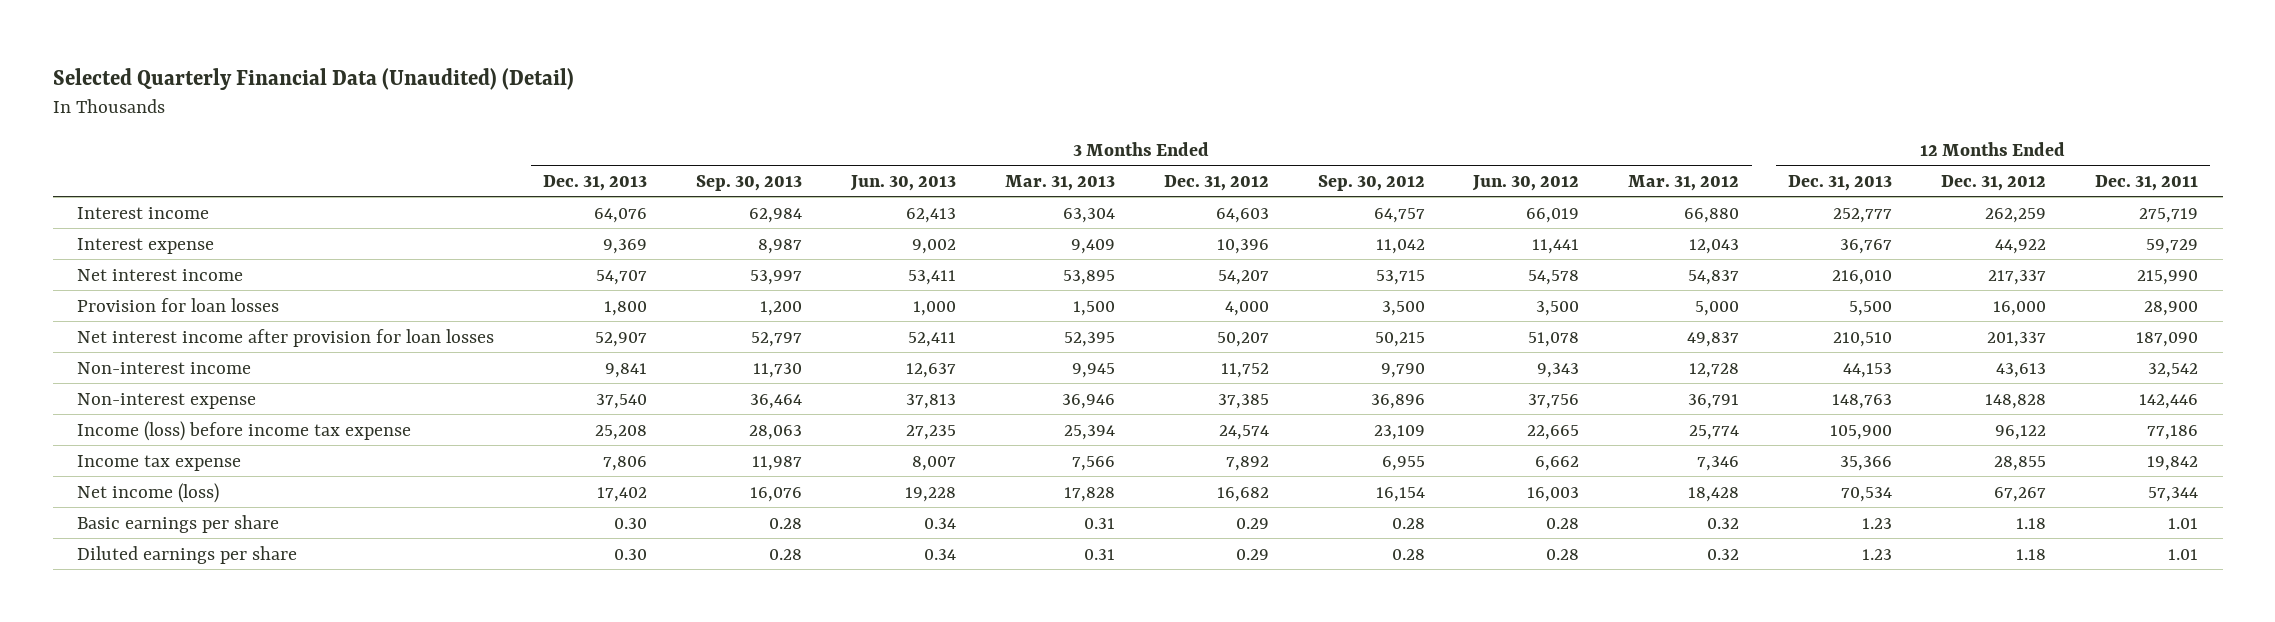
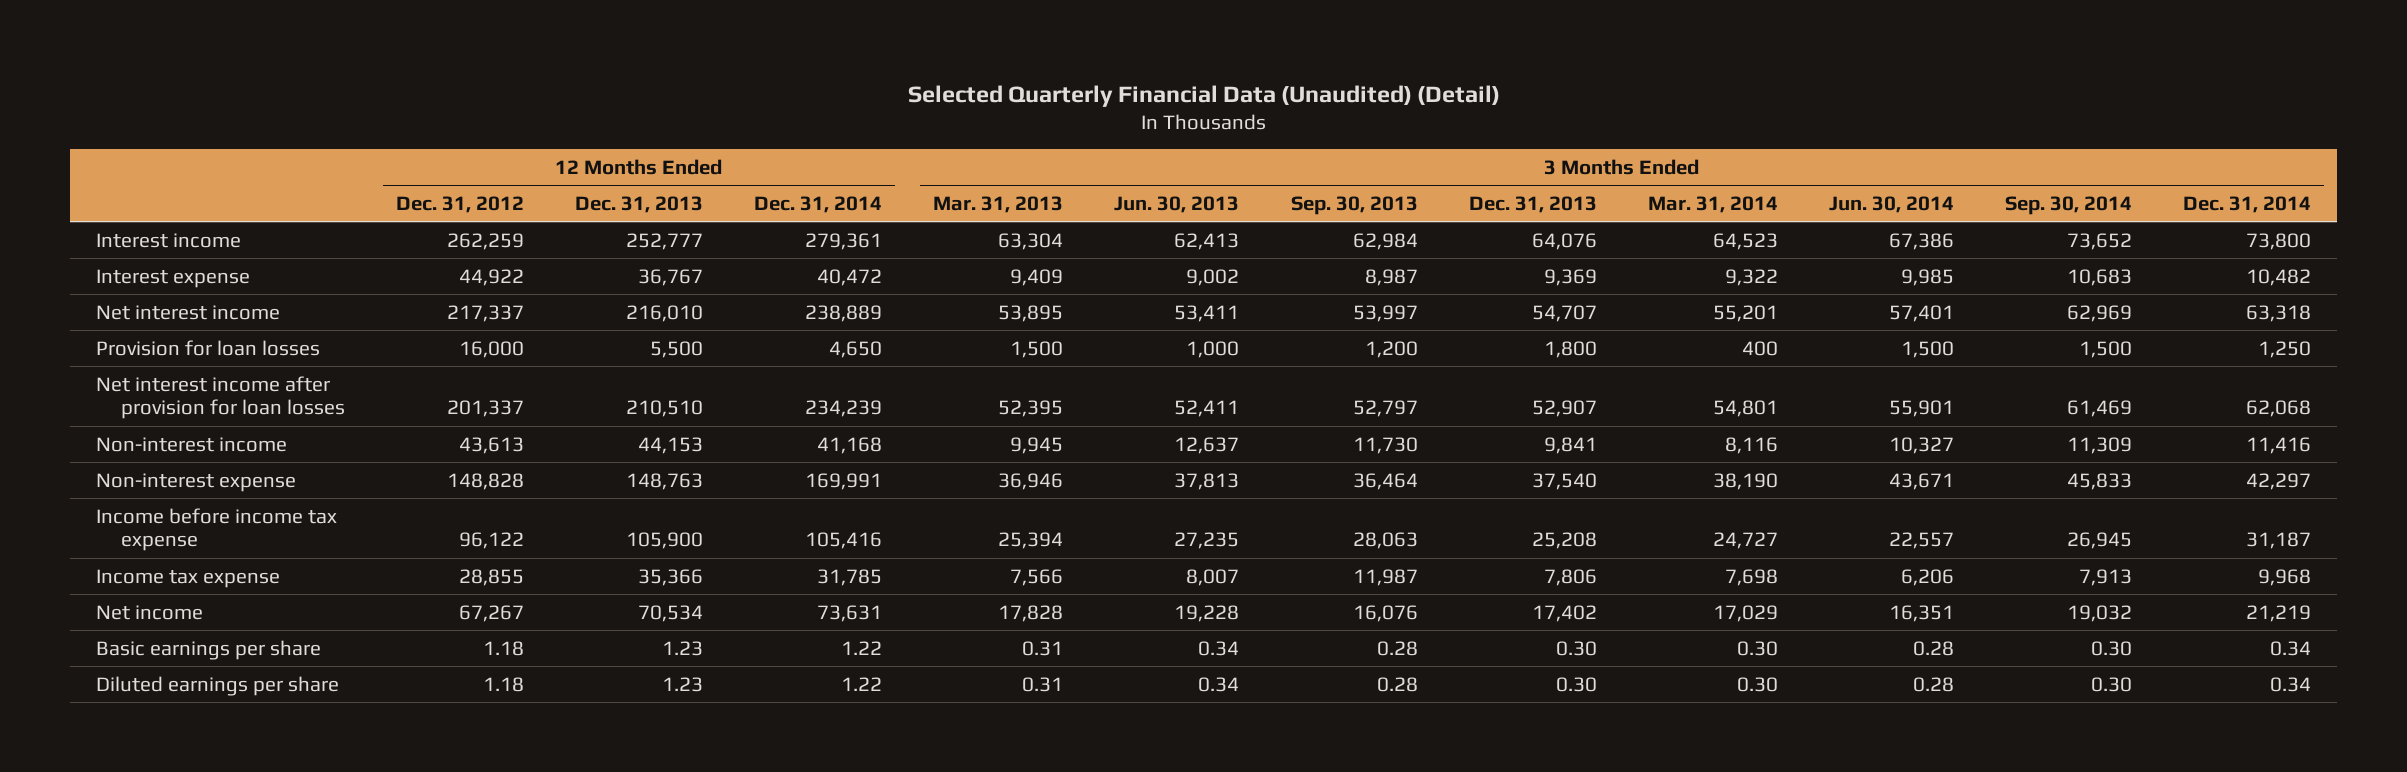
[1163,174,1269,191] Dec. 31, 2012 -> none
[1317,174,1425,191] Sep. 30, 2012 -> none
[1472,174,1580,191] Jun. 30, 2012 -> none
[1628,174,1740,191] Mar. 31, 2012 -> none
[2095,174,2199,191] Dec. 31, 2011 -> none
none -> [754,195,883,213] Dec. 31, 2014
none -> [1647,195,1778,213] Mar. 31, 2014
none -> [1829,195,1955,213] Jun. 30, 2014
none -> [2005,195,2133,215] Sep. 30, 2014
none -> [2183,195,2312,213] Dec. 31, 2014
[77,420,412,441] Income (loss) before income tax expense -> [95,507,337,552] Income before income tax expense
[77,482,220,503] Net income (loss) -> [95,604,203,620] Net income

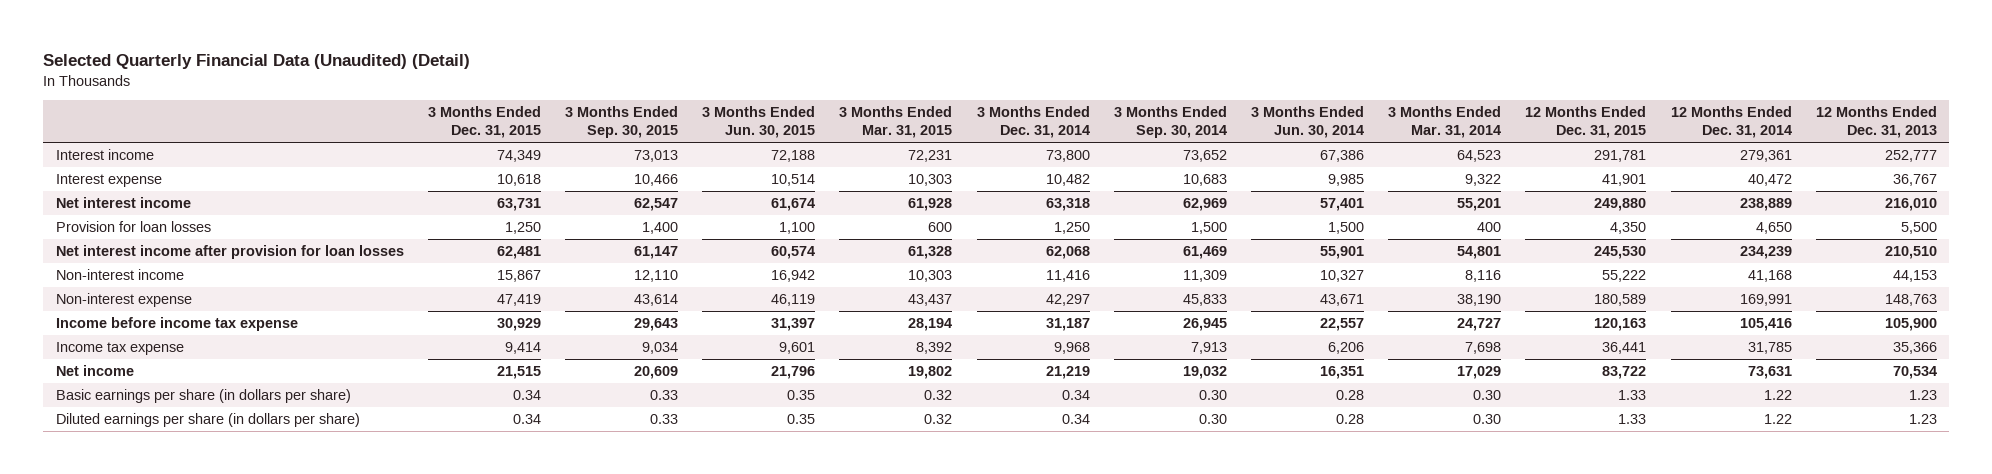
[395,195,524,213] Dec. 31, 2012 -> none
[933,195,1064,213] Mar. 31, 2013 -> none
[1114,195,1240,213] Jun. 30, 2013 -> none
[1290,195,1418,215] Sep. 30, 2013 -> none
[1468,195,1597,213] Dec. 31, 2013 -> none
none -> [427,106,541,139] 3 Months Ended Dec. 31, 2015
none -> [564,106,678,139] 3 Months Ended Sep. 30, 2015
none -> [702,106,816,139] 3 Months Ended Jun. 30, 2015
none -> [839,106,953,139] 3 Months Ended Mar. 31, 2015
none -> [1525,106,1647,139] 12 Months Ended Dec. 31, 2015
[95,639,321,660] Basic earnings per share -> [55,388,351,403] Basic earnings per share (in dollars per share)
[95,675,339,696] Diluted earnings per share -> [55,412,360,427] Diluted earnings per share (in dollars per share)

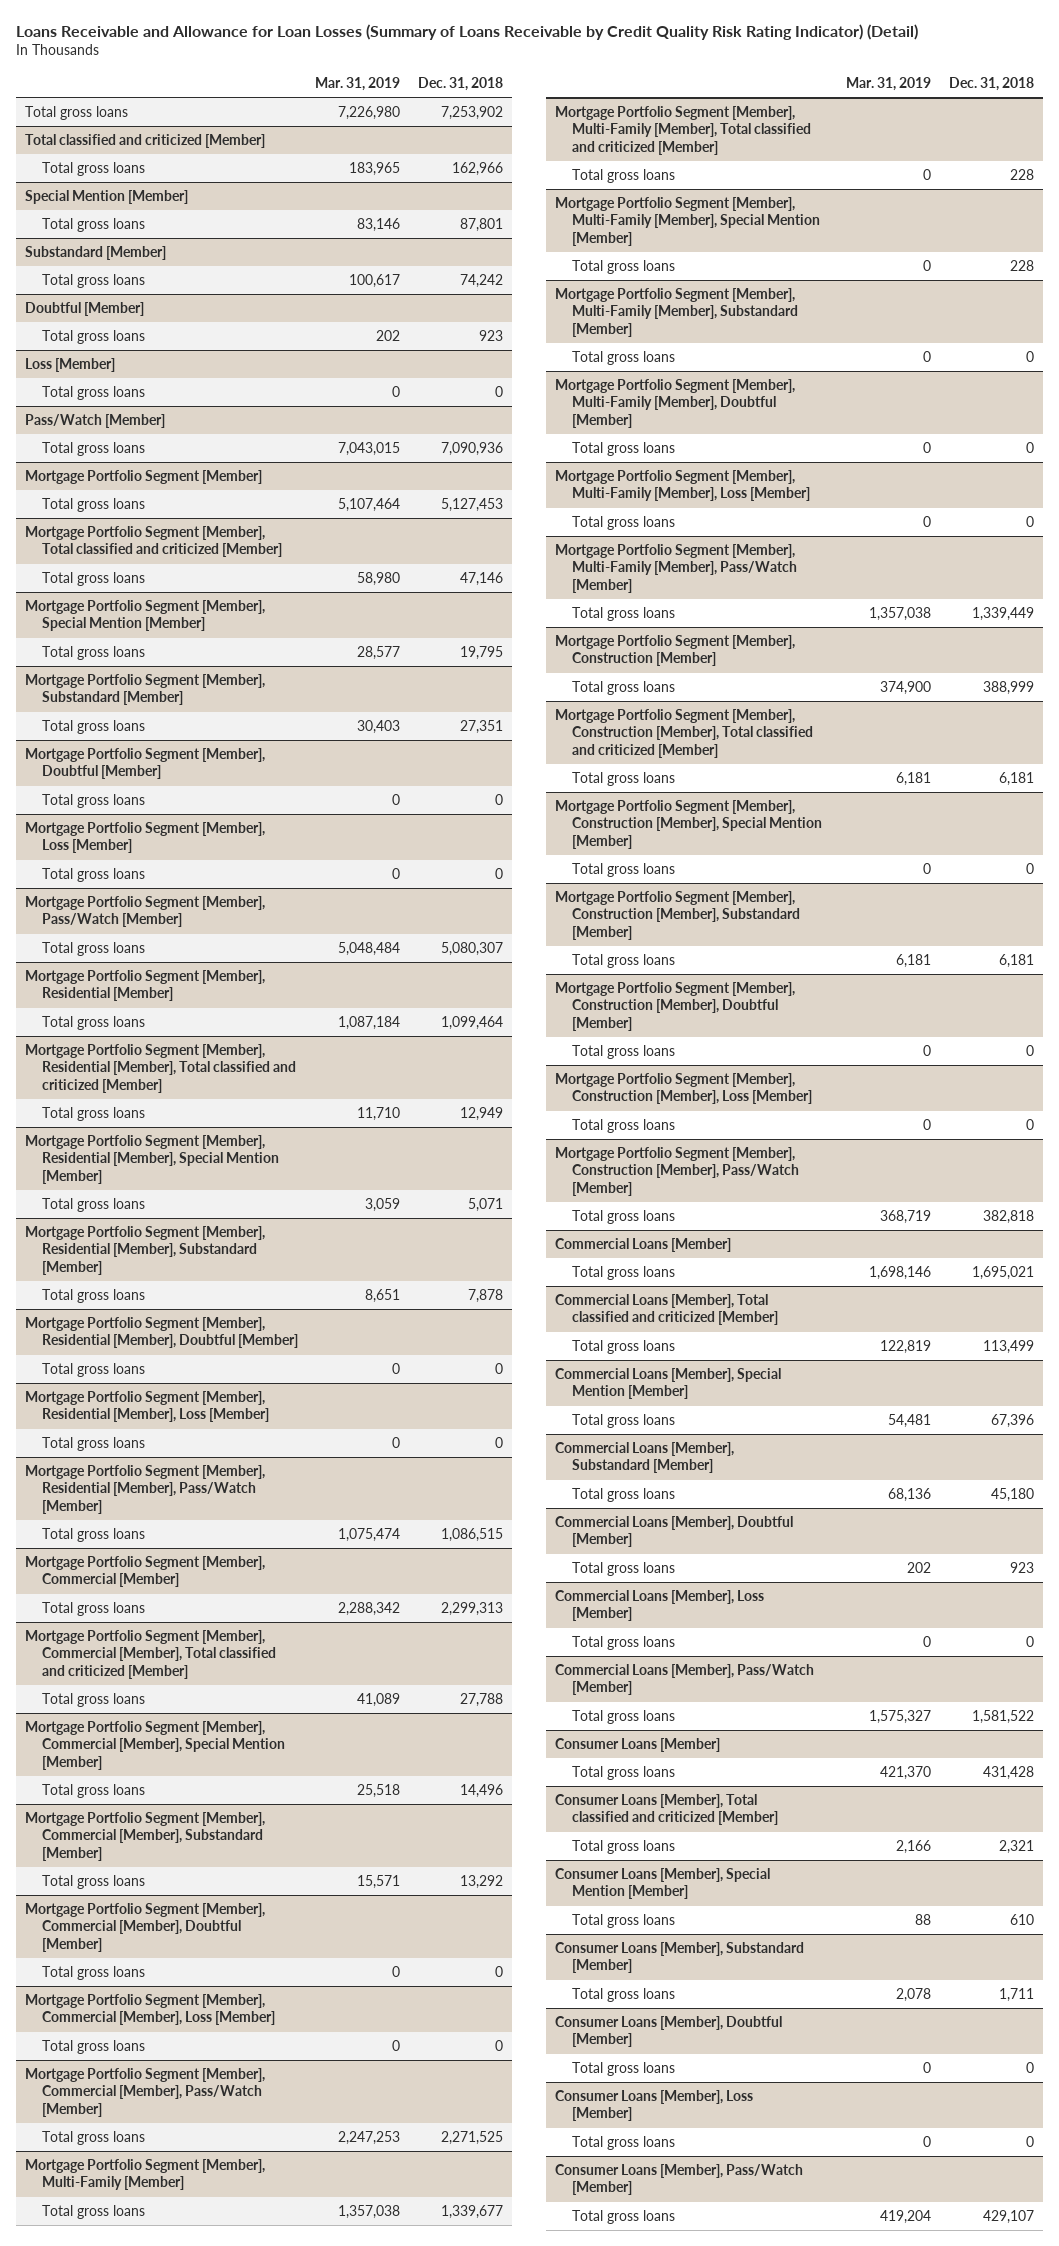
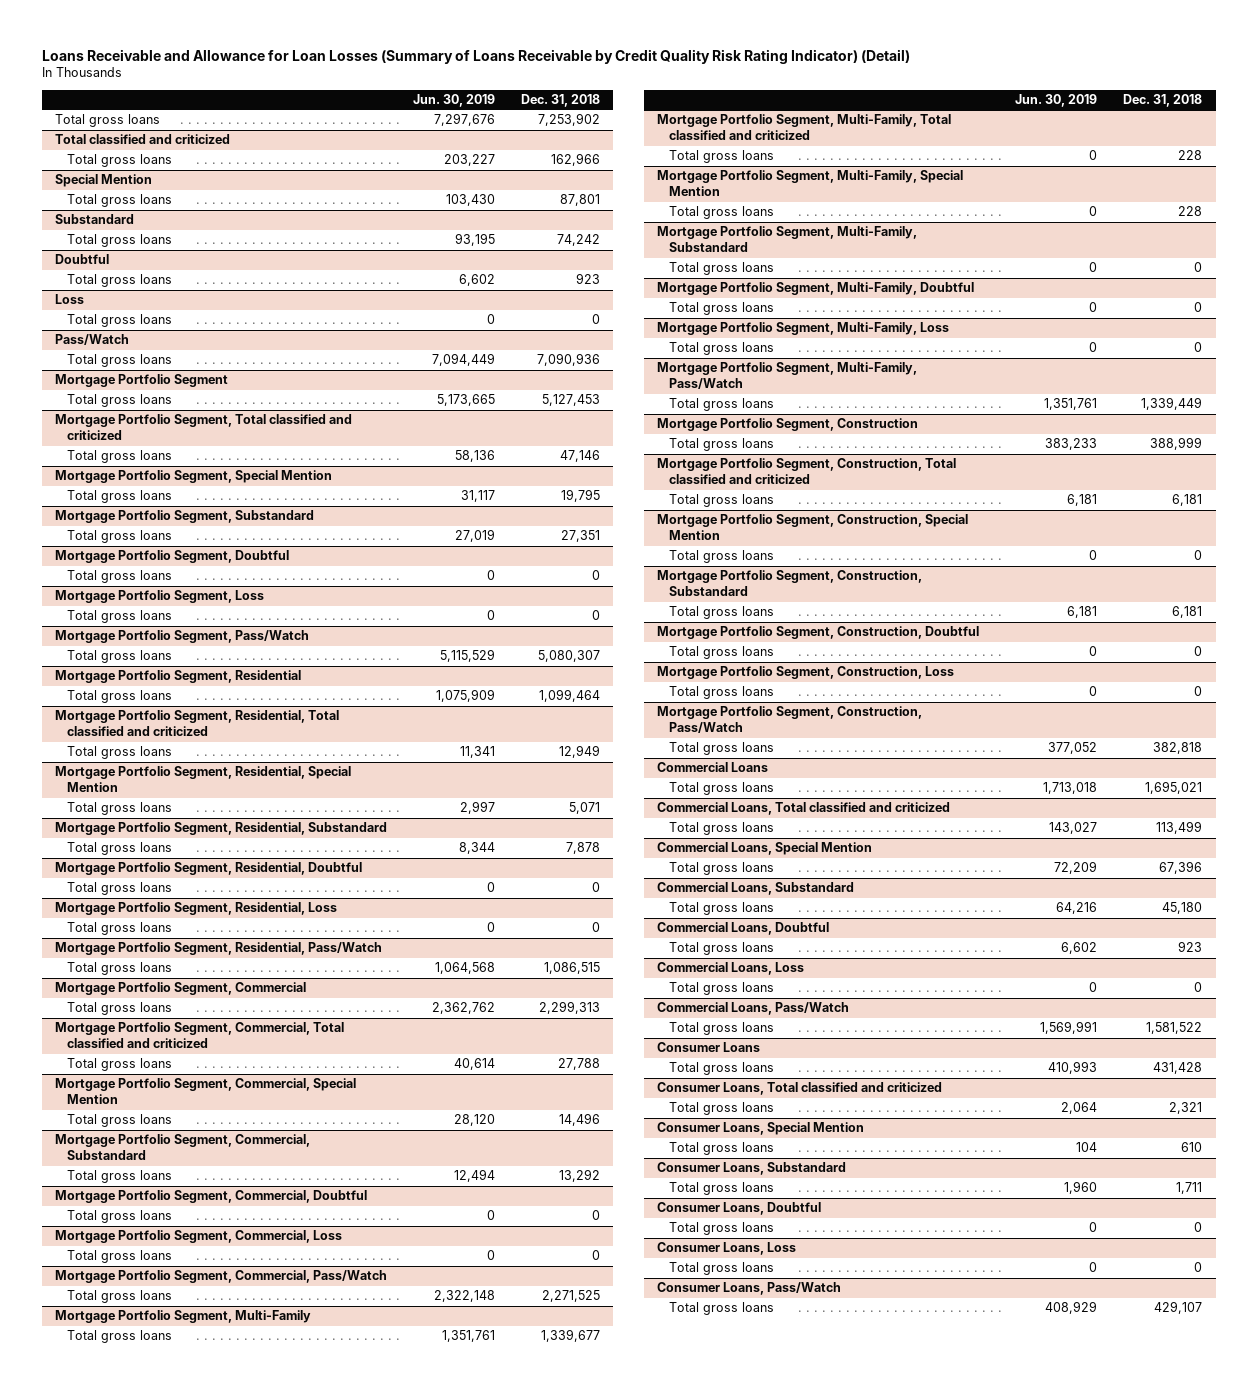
[315,76,401,91] Mar. 31, 2019 -> none
none -> [413,93,496,107] Jun. 30, 2019
[24,134,265,149] Total classified and criticized [Member] -> [54,134,230,145] Total classified and criticized
[24,190,188,205] Special Mention [Member] -> [54,174,152,188] Special Mention
[24,246,166,261] Substandard [Member] -> [54,214,134,225] Substandard
[24,302,144,317] Doubtful [Member] -> [54,254,109,265] Doubtful
[24,358,115,373] Loss [Member] -> [54,294,84,305] Loss
[24,414,165,429] Pass/Watch [Member] -> [54,334,129,346] Pass/Watch
[24,470,262,485] Mortgage Portfolio Segment [Member] -> [54,374,228,388] Mortgage Portfolio Segment
[24,526,282,558] Mortgage Portfolio Segment [Member], Total classified and criticized [Member] -> [54,414,352,441] Mortgage Portfolio Segment, Total classified and criticized
[24,600,265,632] Mortgage Portfolio Segment [Member], Special Mention [Member] -> [54,470,332,484] Mortgage Portfolio Segment, Special Mention
[24,674,265,706] Mortgage Portfolio Segment [Member], Substandard [Member] -> [54,510,314,524] Mortgage Portfolio Segment, Substandard
[24,748,265,780] Mortgage Portfolio Segment [Member], Doubtful [Member] -> [54,550,289,564] Mortgage Portfolio Segment, Doubtful
[24,822,265,854] Mortgage Portfolio Segment [Member], Loss [Member] -> [54,590,264,604] Mortgage Portfolio Segment, Loss
[24,896,265,928] Mortgage Portfolio Segment [Member], Pass/Watch [Member] -> [54,630,309,644] Mortgage Portfolio Segment, Pass/Watch
[24,970,265,1002] Mortgage Portfolio Segment [Member], Residential [Member] -> [54,670,301,684] Mortgage Portfolio Segment, Residential
[24,1044,296,1093] Mortgage Portfolio Segment [Member], Residential [Member], Total classified and criticized [Member] -> [54,710,339,737] Mortgage Portfolio Segment, Residential, Total classified and criticized
[24,1135,279,1184] Mortgage Portfolio Segment [Member], Residential [Member], Special Mention [Member] -> [54,766,351,793] Mortgage Portfolio Segment, Residential, Special Mention
[24,1226,265,1275] Mortgage Portfolio Segment [Member], Residential [Member], Substandard [Member] -> [54,822,387,836] Mortgage Portfolio Segment, Residential, Substandard
[24,1317,298,1349] Mortgage Portfolio Segment [Member], Residential [Member], Doubtful [Member] -> [54,862,362,876] Mortgage Portfolio Segment, Residential, Doubtful
[24,1391,269,1423] Mortgage Portfolio Segment [Member], Residential [Member], Loss [Member] -> [54,902,337,916] Mortgage Portfolio Segment, Residential, Loss
[24,1465,265,1514] Mortgage Portfolio Segment [Member], Residential [Member], Pass/Watch [Member] -> [54,942,382,956] Mortgage Portfolio Segment, Residential, Pass/Watch
[24,1556,265,1588] Mortgage Portfolio Segment [Member], Commercial [Member] -> [54,982,306,996] Mortgage Portfolio Segment, Commercial
[24,1630,276,1679] Mortgage Portfolio Segment [Member], Commercial [Member], Total classified and criticized [Member] -> [54,1022,344,1049] Mortgage Portfolio Segment, Commercial, Total classified and criticized
[24,1721,285,1770] Mortgage Portfolio Segment [Member], Commercial [Member], Special Mention [Member] -> [54,1078,356,1105] Mortgage Portfolio Segment, Commercial, Special Mention
[24,1812,265,1861] Mortgage Portfolio Segment [Member], Commercial [Member], Substandard [Member] -> [54,1134,310,1161] Mortgage Portfolio Segment, Commercial, Substandard
[24,1903,265,1952] Mortgage Portfolio Segment [Member], Commercial [Member], Doubtful [Member] -> [54,1190,367,1204] Mortgage Portfolio Segment, Commercial, Doubtful
[24,1994,275,2026] Mortgage Portfolio Segment [Member], Commercial [Member], Loss [Member] -> [54,1230,342,1244] Mortgage Portfolio Segment, Commercial, Loss
[24,2068,265,2117] Mortgage Portfolio Segment [Member], Commercial [Member], Pass/Watch [Member] -> [54,1270,387,1284] Mortgage Portfolio Segment, Commercial, Pass/Watch
[24,2159,265,2191] Mortgage Portfolio Segment [Member], Multi-Family [Member] -> [54,1310,311,1324] Mortgage Portfolio Segment, Multi-Family
[555,106,811,155] Mortgage Portfolio Segment [Member], Multi-Family [Member], Total classified and criticized [Member] -> [657,114,952,141] Mortgage Portfolio Segment, Multi-Family, Total classified and criticized
[555,197,820,246] Mortgage Portfolio Segment [Member], Multi-Family [Member], Special Mention [Member] -> [657,170,964,197] Mortgage Portfolio Segment, Multi-Family, Special Mention
[555,288,798,337] Mortgage Portfolio Segment [Member], Multi-Family [Member], Substandard [Member] -> [657,226,918,253] Mortgage Portfolio Segment, Multi-Family, Substandard
[555,379,796,428] Mortgage Portfolio Segment [Member], Multi-Family [Member], Doubtful [Member] -> [657,282,975,296] Mortgage Portfolio Segment, Multi-Family, Doubtful
[555,470,810,502] Mortgage Portfolio Segment [Member], Multi-Family [Member], Loss [Member] -> [657,322,950,336] Mortgage Portfolio Segment, Multi-Family, Loss
[555,544,797,593] Mortgage Portfolio Segment [Member], Multi-Family [Member], Pass/Watch [Member] -> [657,362,918,390] Mortgage Portfolio Segment, Multi-Family, Pass/Watch
[555,635,796,667] Mortgage Portfolio Segment [Member], Construction [Member] -> [657,418,919,432] Mortgage Portfolio Segment, Construction
[555,709,813,758] Mortgage Portfolio Segment [Member], Construction [Member], Total classified and criticized [Member] -> [657,458,957,485] Mortgage Portfolio Segment, Construction, Total classified and criticized
[555,800,822,849] Mortgage Portfolio Segment [Member], Construction [Member], Special Mention [Member] -> [657,514,969,541] Mortgage Portfolio Segment, Construction, Special Mention
[555,891,800,940] Mortgage Portfolio Segment [Member], Construction [Member], Substandard [Member] -> [657,570,923,597] Mortgage Portfolio Segment, Construction, Substandard
[555,982,796,1031] Mortgage Portfolio Segment [Member], Construction [Member], Doubtful [Member] -> [657,626,980,640] Mortgage Portfolio Segment, Construction, Doubtful
[555,1073,812,1105] Mortgage Portfolio Segment [Member], Construction [Member], Loss [Member] -> [657,666,955,680] Mortgage Portfolio Segment, Construction, Loss
[555,1147,799,1196] Mortgage Portfolio Segment [Member], Construction [Member], Pass/Watch [Member] -> [657,706,923,734] Mortgage Portfolio Segment, Construction, Pass/Watch
[555,1238,732,1253] Commercial Loans [Member] -> [657,762,769,773] Commercial Loans
[555,1294,778,1326] Commercial Loans [Member], Total classified and criticized [Member] -> [657,802,951,816] Commercial Loans, Total classified and criticized
[555,1368,782,1400] Commercial Loans [Member], Special Mention [Member] -> [657,842,873,856] Commercial Loans, Special Mention
[555,1442,735,1474] Commercial Loans [Member], Substandard [Member] -> [657,882,855,896] Commercial Loans, Substandard
[555,1516,794,1548] Commercial Loans [Member], Doubtful [Member] -> [657,922,830,936] Commercial Loans, Doubtful
[555,1590,765,1622] Commercial Loans [Member], Loss [Member] -> [657,962,805,976] Commercial Loans, Loss
[555,1664,815,1696] Commercial Loans [Member], Pass/Watch [Member] -> [657,1002,850,1016] Commercial Loans, Pass/Watch
[555,1738,721,1753] Consumer Loans [Member] -> [657,1042,761,1053] Consumer Loans
[555,1794,778,1826] Consumer Loans [Member], Total classified and criticized [Member] -> [657,1082,943,1096] Consumer Loans, Total classified and criticized
[555,1868,771,1900] Consumer Loans [Member], Special Mention [Member] -> [657,1122,865,1136] Consumer Loans, Special Mention
[555,1942,805,1974] Consumer Loans [Member], Substandard [Member] -> [657,1162,847,1176] Consumer Loans, Substandard
[555,2016,783,2048] Consumer Loans [Member], Doubtful [Member] -> [657,1202,822,1216] Consumer Loans, Doubtful
[555,2090,754,2122] Consumer Loans [Member], Loss [Member] -> [657,1242,797,1256] Consumer Loans, Loss
[555,2164,804,2196] Consumer Loans [Member], Pass/Watch [Member] -> [657,1282,842,1296] Consumer Loans, Pass/Watch

